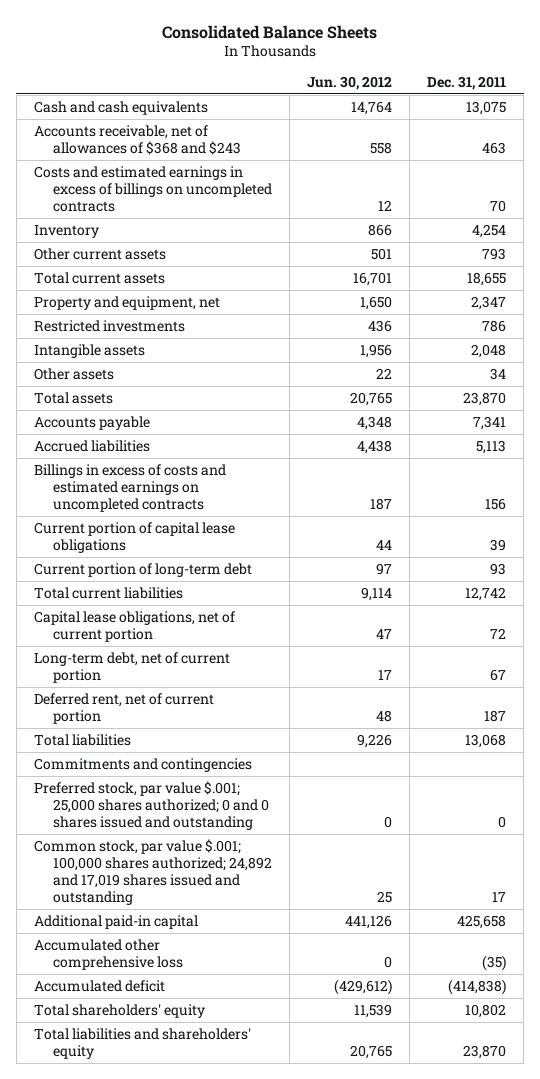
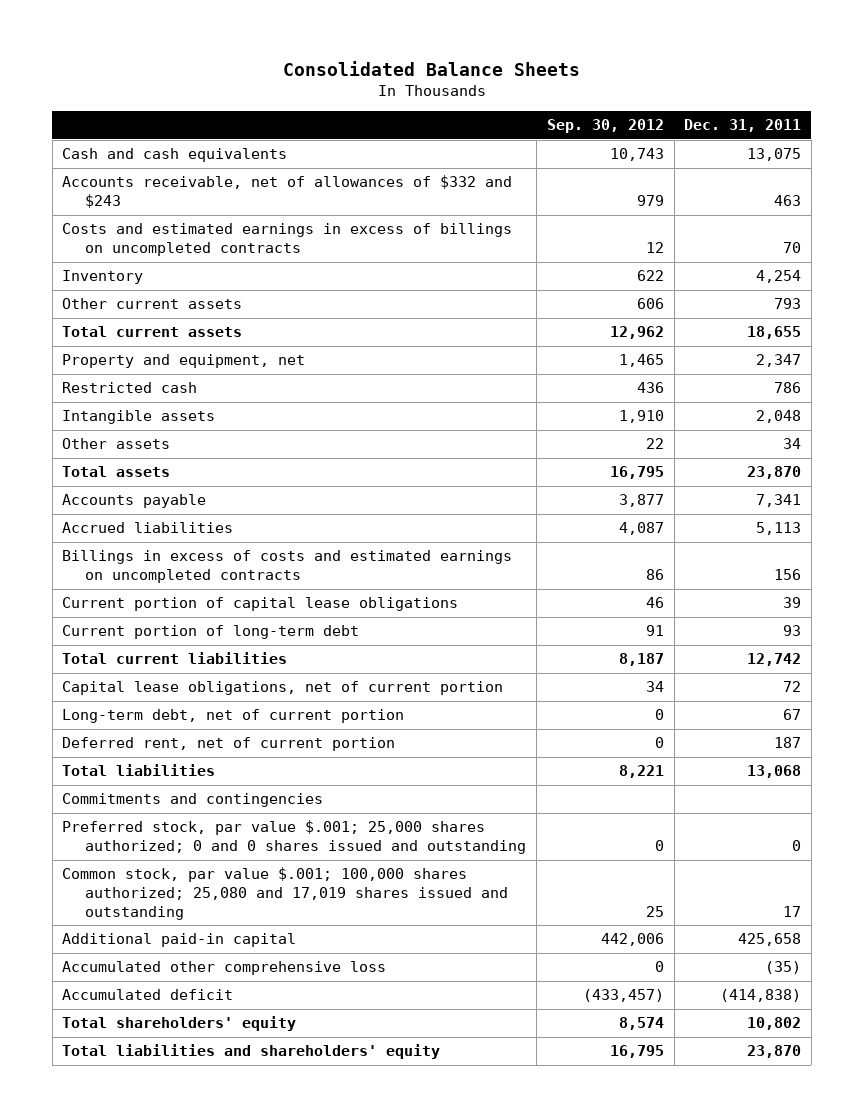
[306,76,392,91] Jun. 30, 2012 -> none
none -> [546,119,664,134] Sep. 30, 2012
[33,124,241,155] Accounts receivable, net of allowances of $368 and $243 -> [62,175,513,209] Accounts receivable, net of allowances of $332 and $243
[33,319,185,332] Restricted investments -> [62,382,198,394] Restricted cash
[33,838,272,905] Common stock, par value $.001; 100,000 shares authorized; 24,892 and 17,019 shares issued and outstanding -> [62,867,509,920] Common stock, par value $.001; 100,000 shares authorized; 25,080 and 17,019 shares issued and outstanding

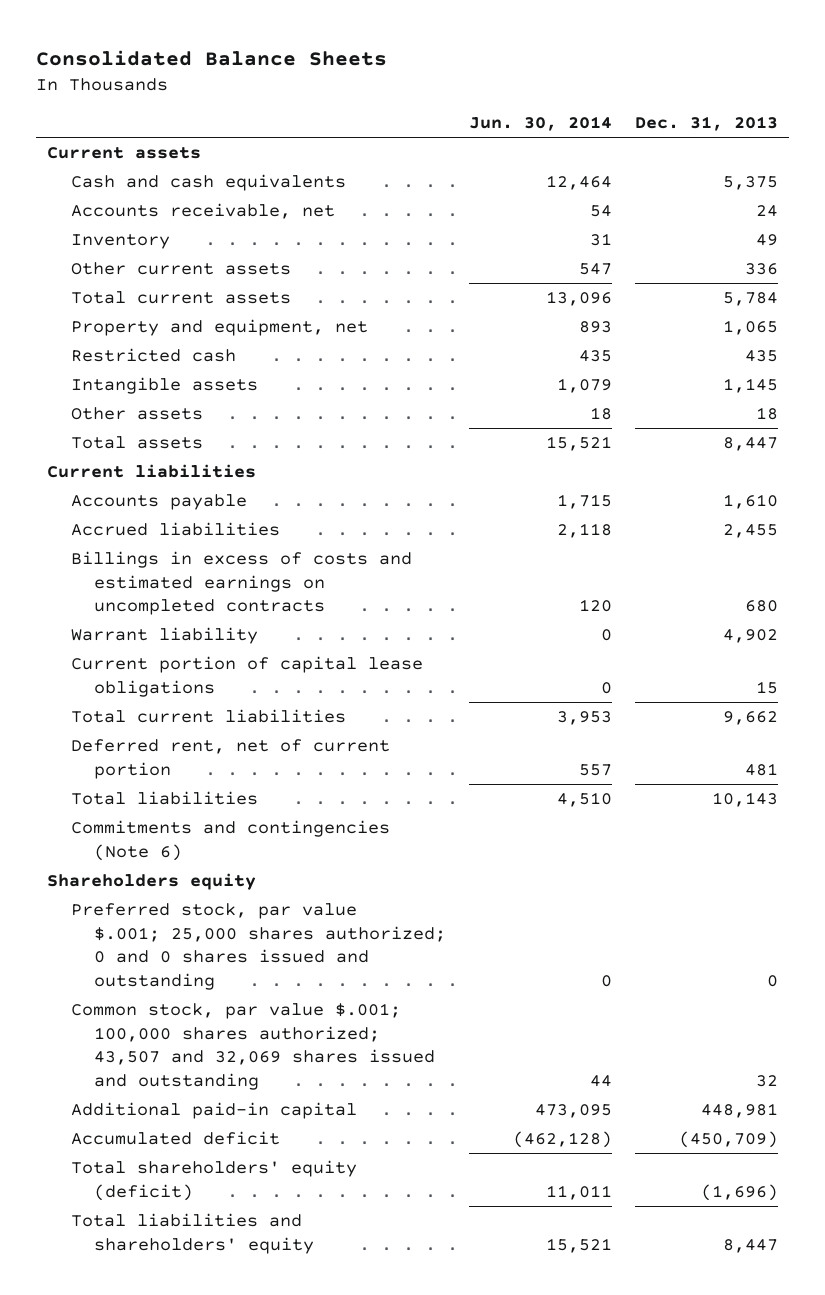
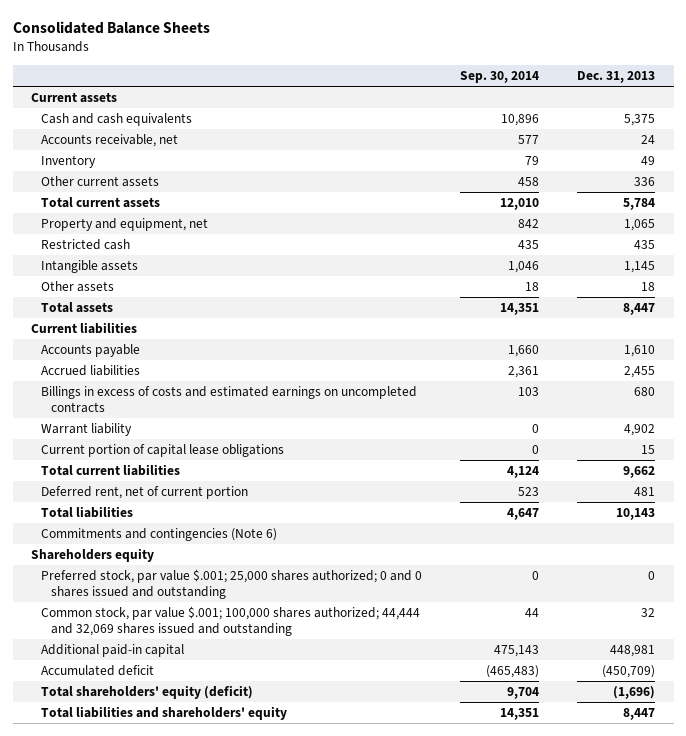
[468,116,612,132] Jun. 30, 2014 -> none
none -> [459,70,539,83] Sep. 30, 2014
[70,1002,436,1091] Common stock, par value $.001; 100,000 shares authorized; 43,507 and 32,069 shares issued and outstanding -> [41,606,421,636] Common stock, par value $.001; 100,000 shares authorized; 44,444 and 32,069 shares issued and outstanding

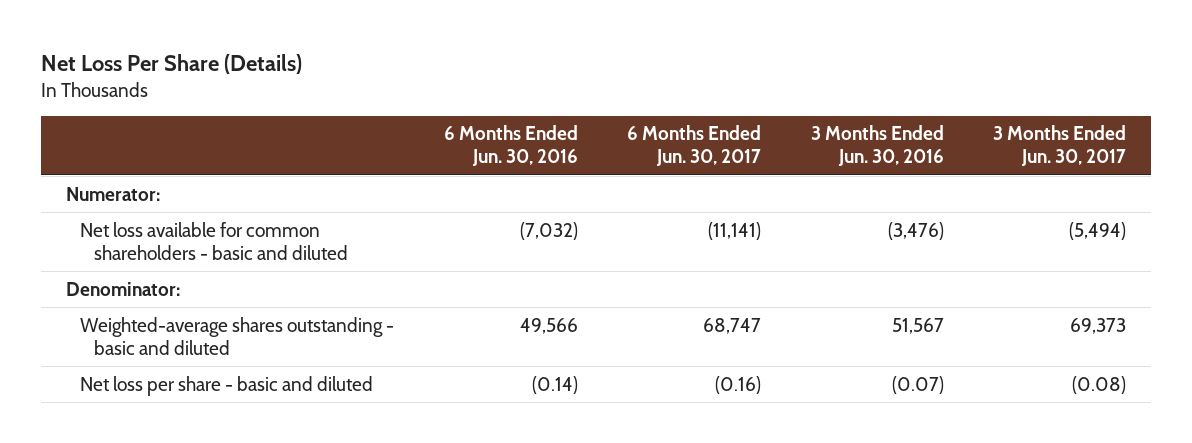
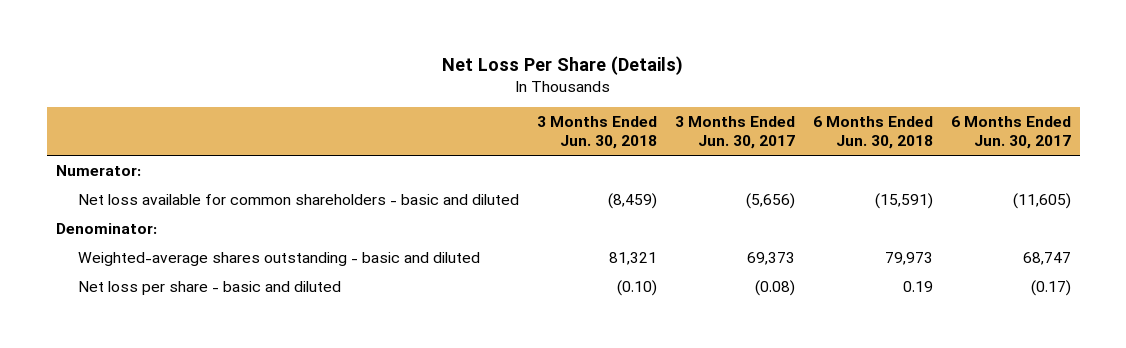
[443,125,578,167] 6 Months Ended Jun. 30, 2016 -> none
[810,125,944,167] 3 Months Ended Jun. 30, 2016 -> none
none -> [536,116,657,150] 3 Months Ended Jun. 30, 2018
none -> [812,116,933,150] 6 Months Ended Jun. 30, 2018
[708,221,762,240] (11,141) -> [1012,192,1071,209] (11,605)
[1069,221,1127,240] (5,494) -> [745,192,795,209] (5,656)
[715,375,762,394] (0.16) -> [1030,279,1071,296] (0.17)

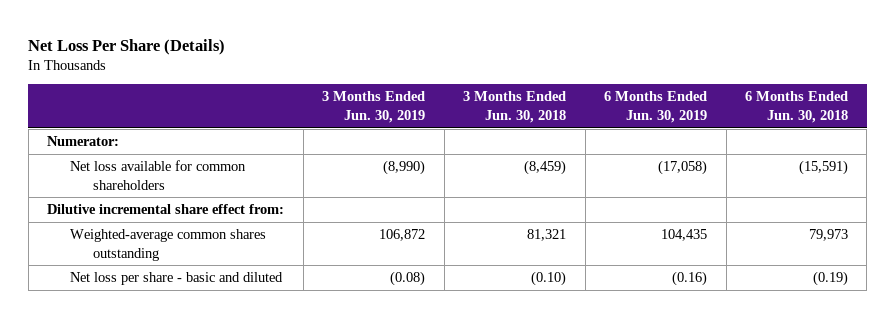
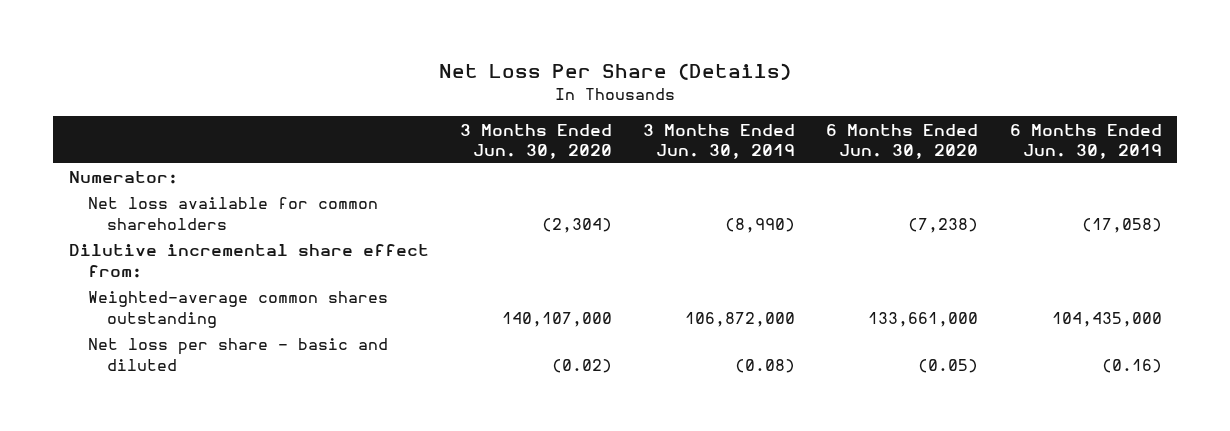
[463,91,567,123] 3 Months Ended Jun. 30, 2018 -> none
[744,91,848,123] 6 Months Ended Jun. 30, 2018 -> none
none -> [459,123,612,159] 3 Months Ended Jun. 30, 2020
none -> [826,123,979,159] 6 Months Ended Jun. 30, 2020
[379,229,426,242] 106,872 -> [685,311,796,327] 106,872,000
[661,229,708,242] 104,435 -> [1051,311,1162,327] 104,435,000

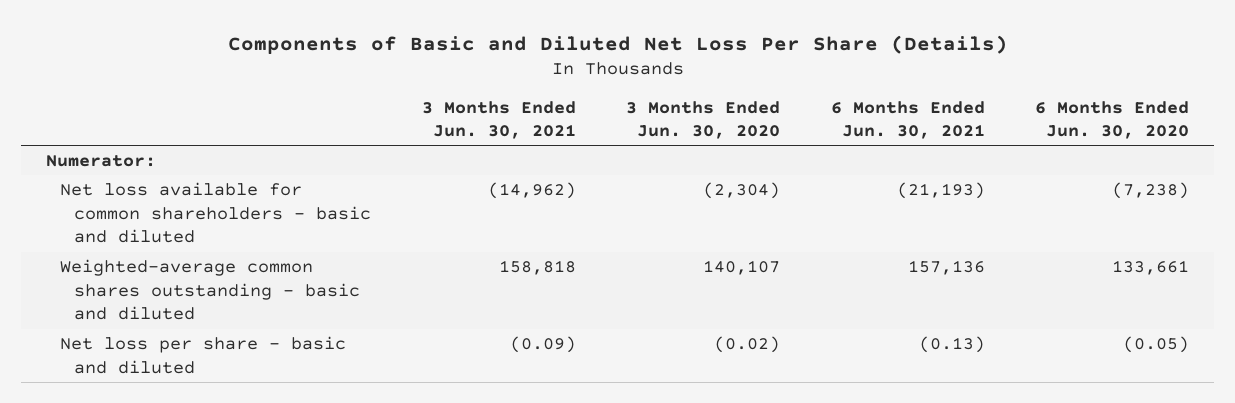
[439,63,792,81] Net Loss Per Share (Details) -> [227,34,1008,54] Components of Basic and Diluted Net Loss Per Share (Details)
[643,123,796,159] 3 Months Ended Jun. 30, 2019 -> none
[1009,123,1162,159] 6 Months Ended Jun. 30, 2019 -> none
none -> [421,100,576,140] 3 Months Ended Jun. 30, 2021
none -> [830,100,985,140] 6 Months Ended Jun. 30, 2021
[68,244,429,278] Dilutive incremental share effect from: -> none
[88,197,379,230] Net loss available for common shareholders -> [60,181,372,244] Net loss available for common shareholders - basic and diluted
[88,291,389,328] Weighted-average common shares outstanding -> [60,258,361,321] Weighted-average common shares outstanding - basic and diluted
[501,311,612,327] 140,107,000 -> [703,259,781,275] 140,107
[868,311,979,327] 133,661,000 -> [1111,259,1189,275] 133,661

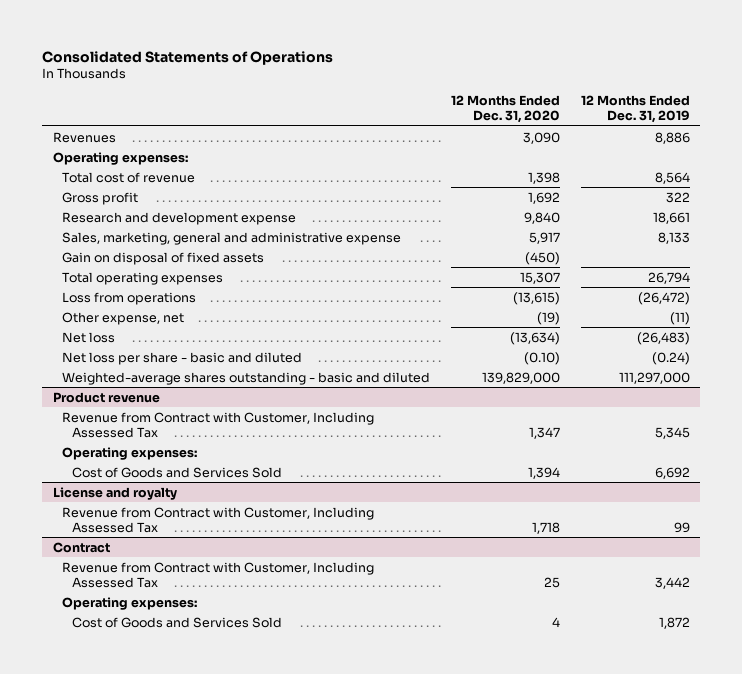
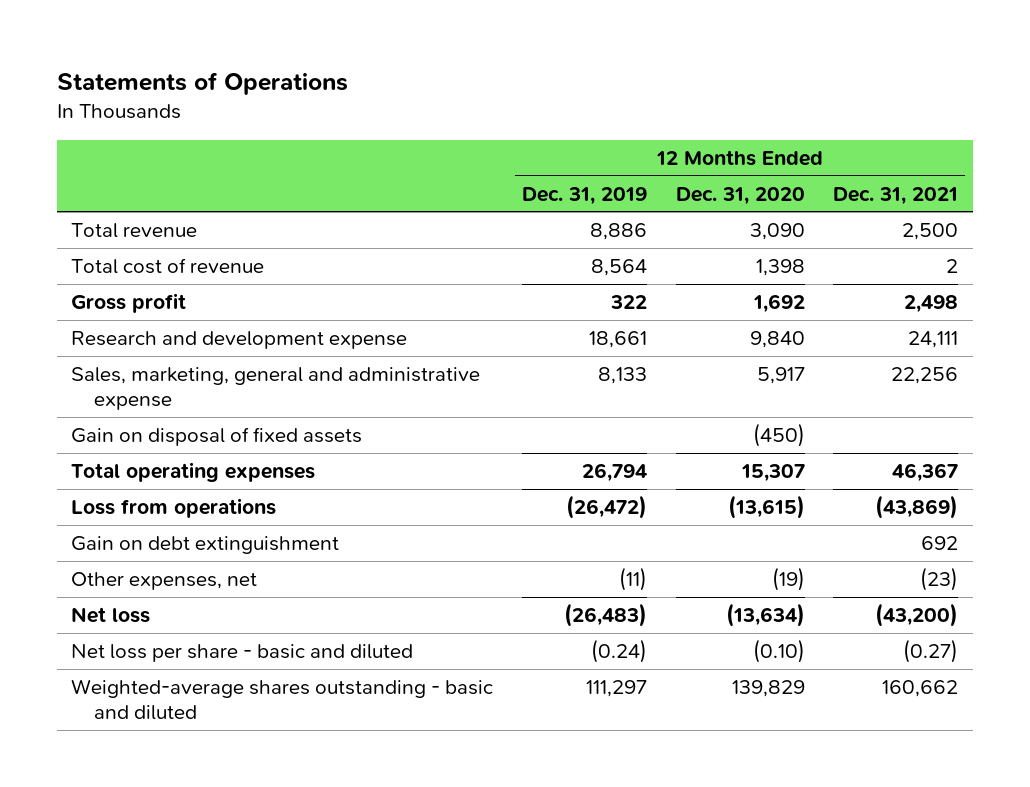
[42,50,334,65] Consolidated Statements of Operations -> [57,71,349,95] Statements of Operations
none -> [833,186,959,205] Dec. 31, 2021
[52,151,188,165] Operating expenses: -> none
[52,131,116,143] Revenues -> [71,223,198,239] Total revenue
none -> [71,536,340,555] Gain on debt extinguishment
[62,311,185,325] Other expense, net -> [71,572,258,591] Other expenses, net
[52,391,160,403] Product revenue -> none
[62,411,375,438] Revenue from Contract with Customer, Including Assessed Tax -> none
[62,446,198,460] Operating expenses: -> none
[72,466,283,478] Cost of Goods and Services Sold -> none
[52,486,177,500] License and royalty -> none
[62,506,375,533] Revenue from Contract with Customer, Including Assessed Tax -> none
[52,541,110,553] Contract -> none
[62,561,375,588] Revenue from Contract with Customer, Including Assessed Tax -> none
[62,596,198,610] Operating expenses: -> none
[72,616,283,628] Cost of Goods and Services Sold -> none
[482,371,561,384] 139,829,000 -> [731,680,805,698] 139,829
[618,371,690,384] 111,297,000 -> [585,680,647,698] 111,297

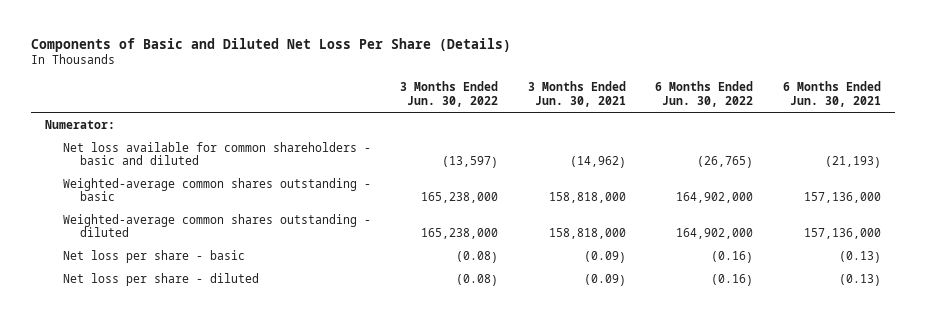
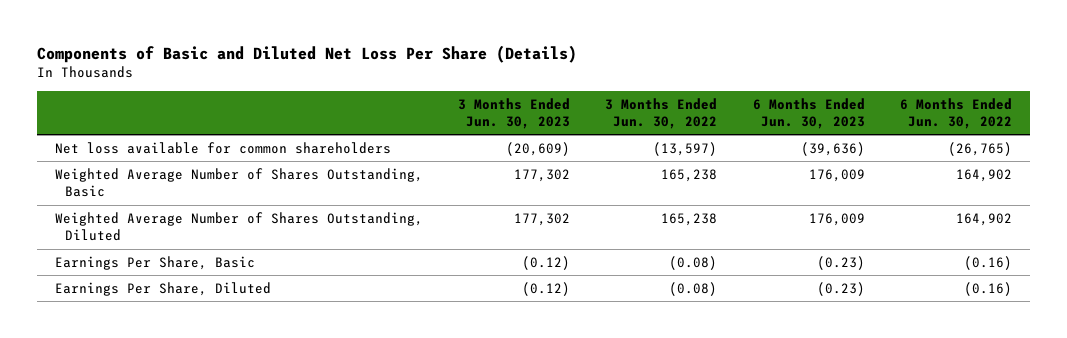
[527,81,626,107] 3 Months Ended Jun. 30, 2021 -> none
[782,81,881,107] 6 Months Ended Jun. 30, 2021 -> none
none -> [458,97,571,130] 3 Months Ended Jun. 30, 2023
none -> [752,97,865,130] 6 Months Ended Jun. 30, 2023
[45,119,116,129] Numerator: -> none
[62,141,371,166] Net loss available for common shareholders - basic and diluted -> [54,141,391,154] Net loss available for common shareholders
[62,177,371,202] Weighted-average common shares outstanding - basic -> [54,167,423,198] Weighted Average Number of Shares Outstanding, Basic
[421,192,499,204] 165,238,000 -> [661,168,718,182] 165,238
[676,192,754,204] 164,902,000 -> [955,168,1012,182] 164,902
[62,213,371,238] Weighted-average common shares outstanding - diluted -> [54,211,423,242] Weighted Average Number of Shares Outstanding, Diluted
[421,228,499,240] 165,238,000 -> [661,212,718,226] 165,238
[676,228,754,240] 164,902,000 -> [955,212,1012,226] 164,902
[62,249,245,263] Net loss per share - basic -> [54,255,255,270] Earnings Per Share, Basic
[62,272,259,286] Net loss per share - diluted -> [54,281,271,296] Earnings Per Share, Diluted

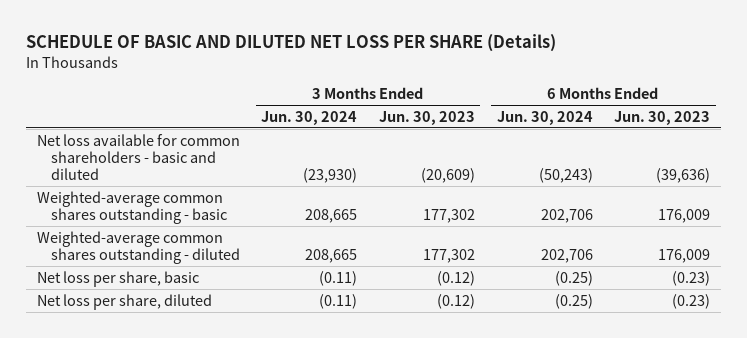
[37,44,578,63] Components of Basic and Diluted Net Loss Per Share (Details) -> [26,34,557,53] SCHEDULE OF BASIC AND DILUTED NET LOSS PER SHARE (Details)
[605,97,718,130] 3 Months Ended Jun. 30, 2022 -> none
[899,97,1012,130] 6 Months Ended Jun. 30, 2022 -> none
none -> [261,110,358,125] Jun. 30, 2024
none -> [496,110,593,125] Jun. 30, 2024
[54,141,391,154] Net loss available for common shareholders -> [36,133,240,180] Net loss available for common shareholders - basic and diluted
[54,167,423,198] Weighted Average Number of Shares Outstanding, Basic -> [36,190,227,224] Weighted-average common shares outstanding - basic
[54,211,423,242] Weighted Average Number of Shares Outstanding, Diluted -> [36,230,240,264] Weighted-average common shares outstanding - diluted
[54,255,255,270] Earnings Per Share, Basic -> [36,270,199,287] Net loss per share, basic
[54,281,271,296] Earnings Per Share, Diluted -> [36,293,212,310] Net loss per share, diluted

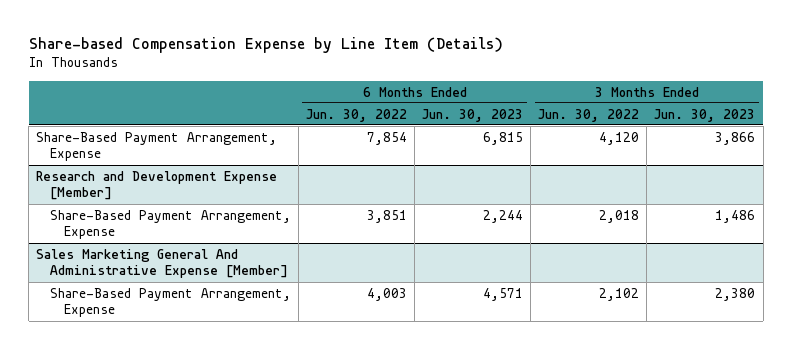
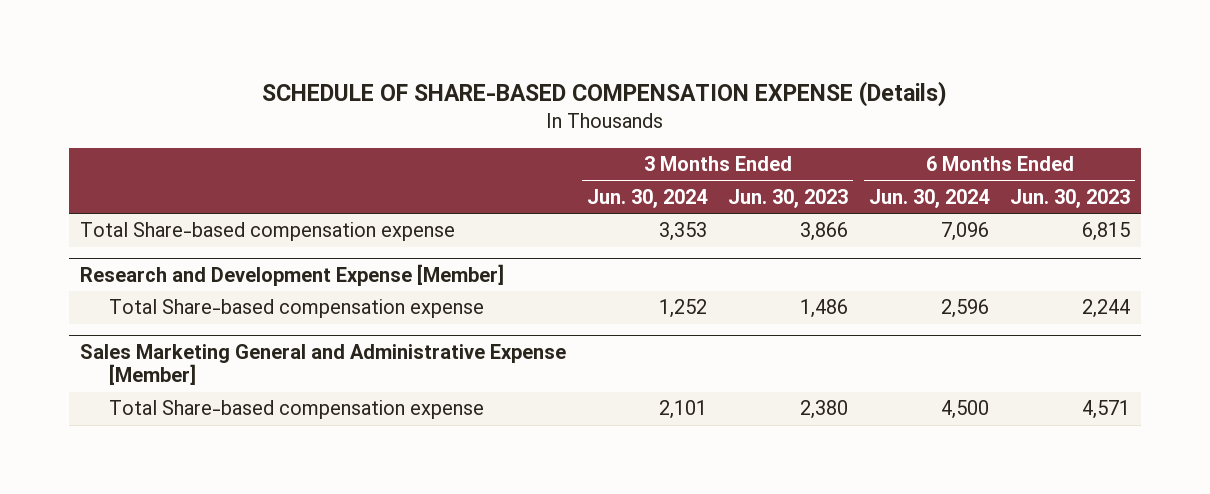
[28,37,503,54] Share-based Compensation Expense by Line Item (Details) -> [262,80,948,107] SCHEDULE OF SHARE-BASED COMPENSATION EXPENSE (Details)
[306,108,408,122] Jun. 30, 2022 -> none
[538,108,640,122] Jun. 30, 2022 -> none
none -> [586,188,708,208] Jun. 30, 2024
none -> [869,188,991,208] Jun. 30, 2024
[36,131,278,162] Share-Based Payment Arrangement, Expense -> [79,222,455,242] Total Share-based compensation expense
[49,209,291,240] Share-Based Payment Arrangement, Expense -> [109,299,485,319] Total Share-based compensation expense
[36,248,288,279] Sales Marketing General And Administrative Expense [Member] -> [79,344,566,386] Sales Marketing General and Administrative Expense [Member]
[49,287,291,318] Share-Based Payment Arrangement, Expense -> [109,400,485,420] Total Share-based compensation expense

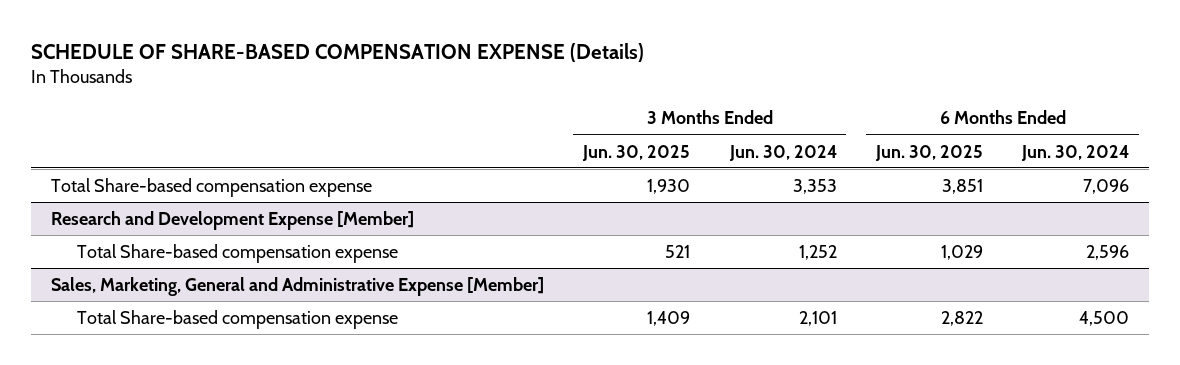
[728,188,849,208] Jun. 30, 2023 -> none
[1010,188,1131,208] Jun. 30, 2023 -> none
none -> [582,144,691,161] Jun. 30, 2025
none -> [875,144,984,161] Jun. 30, 2025
[79,344,566,386] Sales Marketing General and Administrative Expense [Member] -> [50,276,544,296] Sales, Marketing, General and Administrative Expense [Member]

